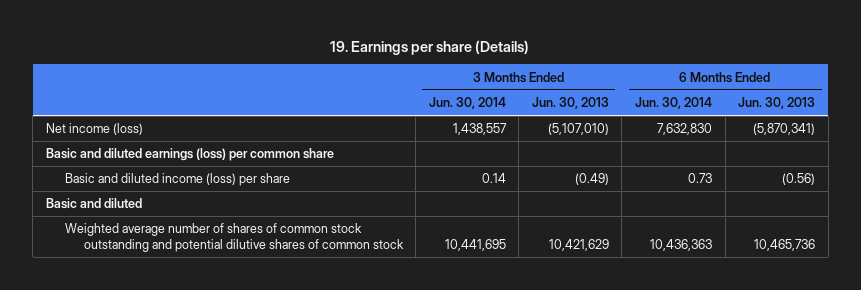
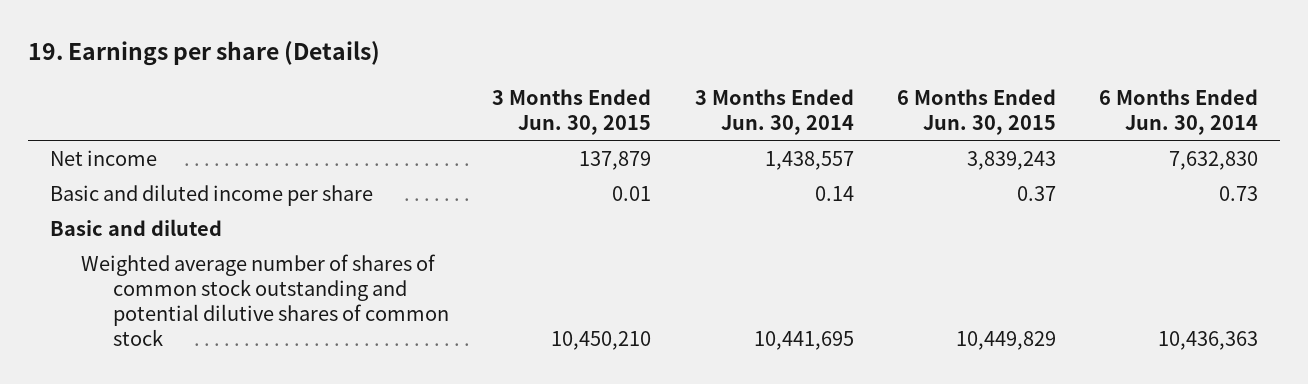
[531,96,609,109] Jun. 30, 2013 -> none
[738,96,816,109] Jun. 30, 2013 -> none
none -> [492,88,652,135] 3 Months Ended Jun. 30, 2015
none -> [896,88,1056,135] 6 Months Ended Jun. 30, 2015
[45,148,334,162] Basic and diluted earnings (loss) per common share -> none
[45,123,143,136] Net income (loss) -> [50,150,158,167] Net income
[64,173,290,187] Basic and diluted income (loss) per share -> [50,184,374,207] Basic and diluted income per share

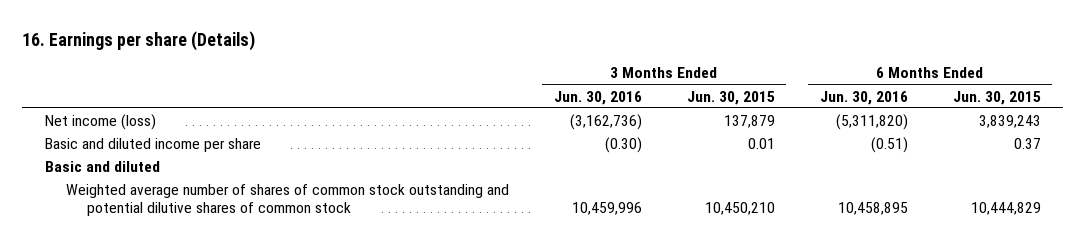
[28,40,381,66] 19. Earnings per share (Details) -> [22,30,256,51] 16. Earnings per share (Details)
[694,88,854,135] 3 Months Ended Jun. 30, 2014 -> none
[1099,88,1259,135] 6 Months Ended Jun. 30, 2014 -> none
none -> [553,90,642,105] Jun. 30, 2016
none -> [819,90,908,105] Jun. 30, 2016
[50,150,158,167] Net income -> [44,114,156,131] Net income (loss)
[955,330,1056,350] 10,449,829 -> [970,202,1041,216] 10,444,829

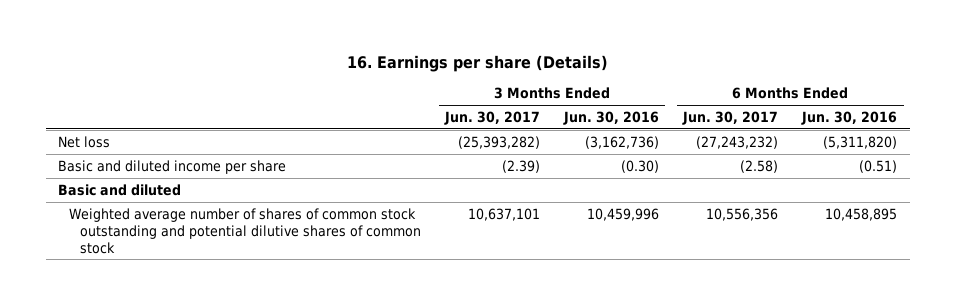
[686,90,775,105] Jun. 30, 2015 -> none
[952,90,1041,105] Jun. 30, 2015 -> none
none -> [443,110,540,125] Jun. 30, 2017
none -> [682,110,779,125] Jun. 30, 2017
[44,114,156,131] Net income (loss) -> [58,135,111,148] Net loss

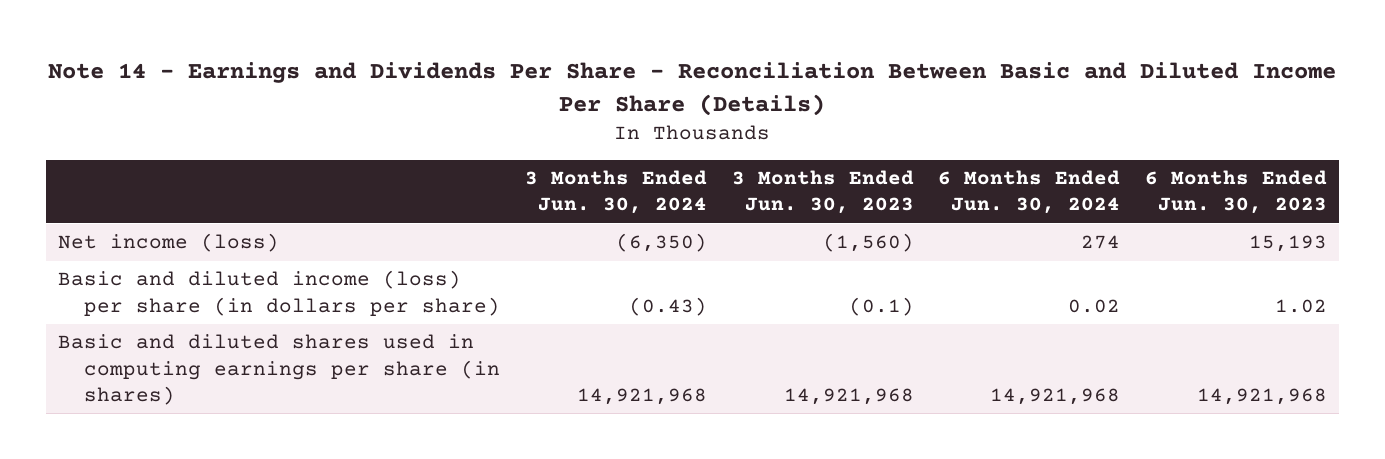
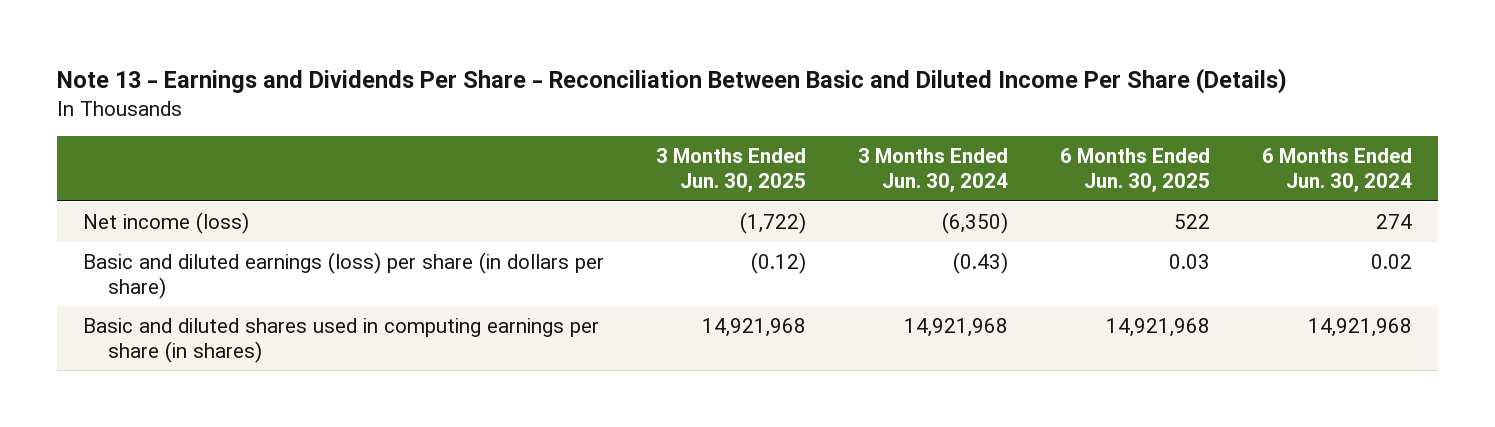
[48,62,1337,116] Note 14 - Earnings and Dividends Per Share - Reconciliation Between Basic and Diluted Income Per Share (Details) -> [56,68,1287,95] Note 13 - Earnings and Dividends Per Share - Reconciliation Between Basic and Diluted Income Per Share (Details)
[731,170,914,215] 3 Months Ended Jun. 30, 2023 -> none
[1144,170,1327,215] 6 Months Ended Jun. 30, 2023 -> none
none -> [655,148,806,193] 3 Months Ended Jun. 30, 2025
none -> [1060,148,1211,193] 6 Months Ended Jun. 30, 2025
[58,270,501,316] Basic and diluted income (loss) per share (in dollars per share) -> [82,252,604,299] Basic and diluted earnings (loss) per share (in dollars per share)

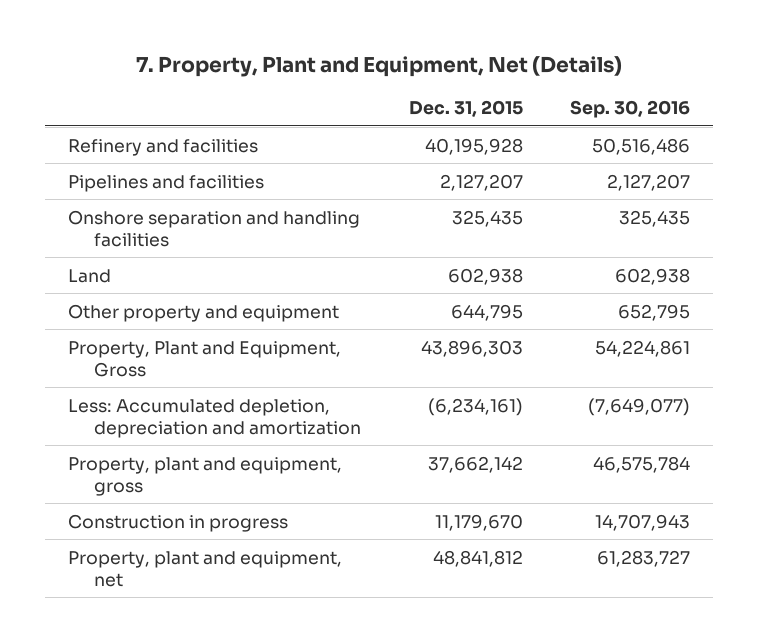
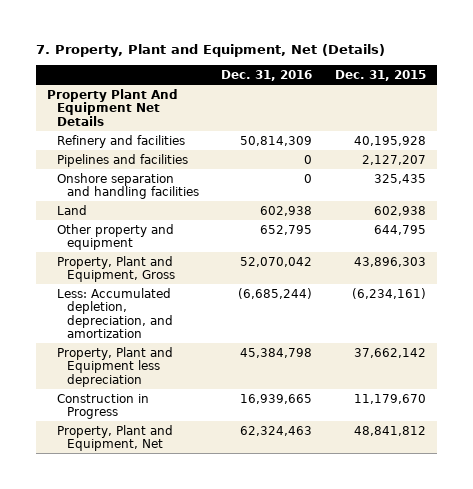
[569,100,690,119] Sep. 30, 2016 -> none
none -> [221,69,313,81] Dec. 31, 2016
none -> [47,88,179,126] Property Plant And Equipment Net Details
[68,398,362,438] Less: Accumulated depletion, depreciation and amortization -> [57,287,173,339] Less: Accumulated depletion, depreciation, and amortization
[68,456,343,496] Property, plant and equipment, gross -> [57,346,174,387] Property, Plant and Equipment less depreciation
[68,513,289,532] Construction in progress -> [57,393,150,420] Construction in Progress
[68,550,343,587] Property, plant and equipment, net -> [57,424,174,452] Property, Plant and Equipment, Net

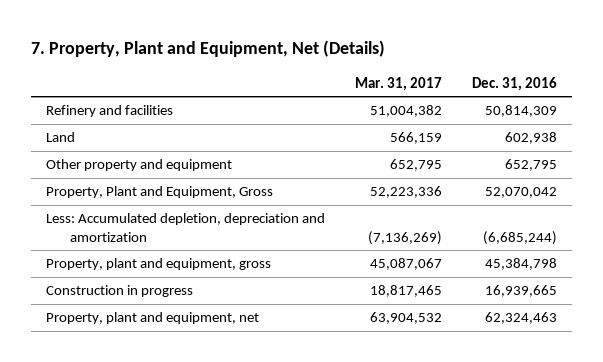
[334,69,426,81] Dec. 31, 2015 -> none
none -> [355,76,443,91] Mar. 31, 2017
[47,88,179,126] Property Plant And Equipment Net Details -> none
[57,153,189,167] Pipelines and facilities -> none
[57,172,199,200] Onshore separation and handling facilities -> none
[57,287,173,339] Less: Accumulated depletion, depreciation, and amortization -> [45,213,325,242] Less: Accumulated depletion, depreciation and amortization
[57,346,174,387] Property, Plant and Equipment less depreciation -> [45,258,271,271] Property, plant and equipment, gross
[57,393,150,420] Construction in Progress -> [45,285,193,298] Construction in progress
[57,424,174,452] Property, Plant and Equipment, Net -> [45,312,259,325] Property, plant and equipment, net

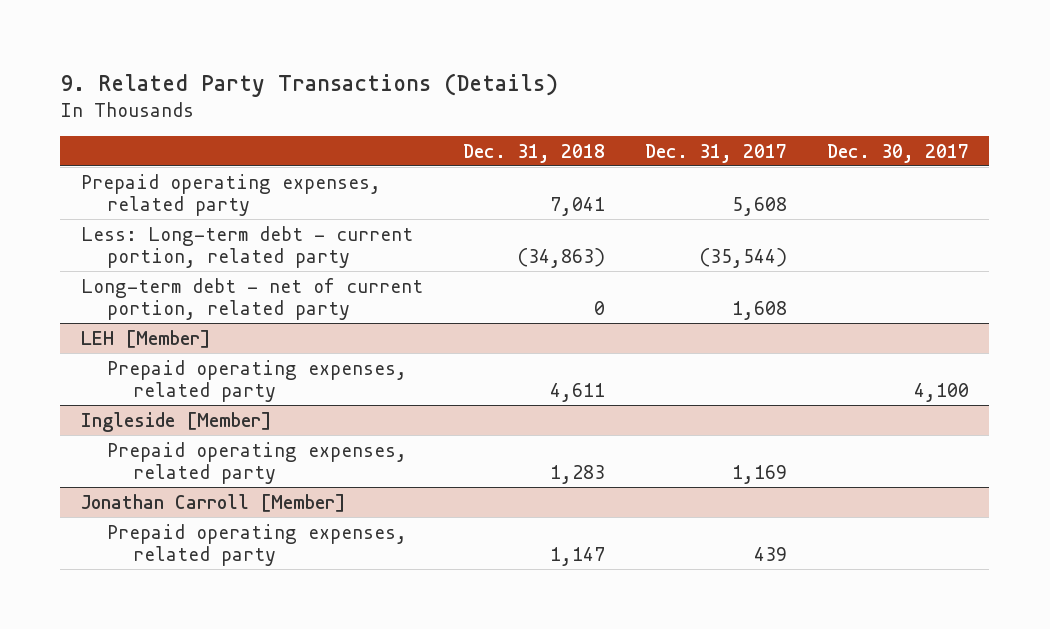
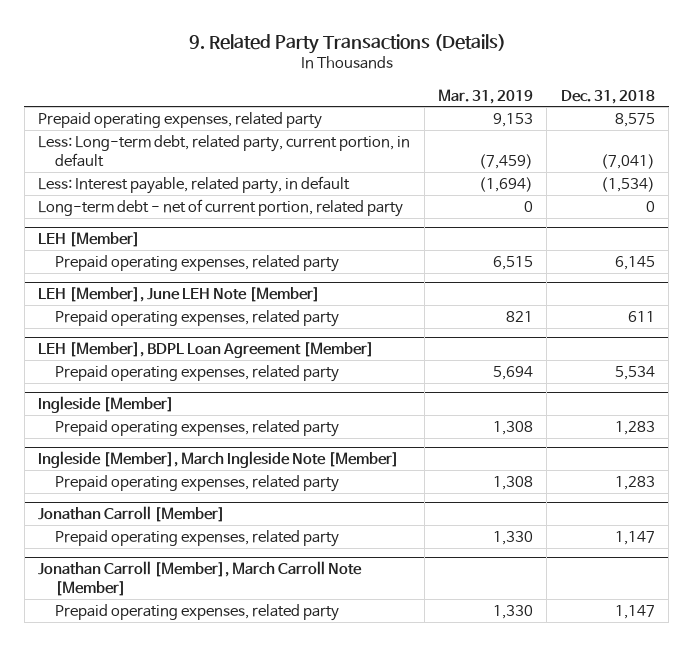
[645,143,788,163] Dec. 31, 2017 -> none
[827,143,970,163] Dec. 30, 2017 -> none
none -> [438,88,534,104] Mar. 31, 2019
[549,197,605,217] 7,041 -> [614,112,655,127] 8,575
[80,225,413,269] Less: Long-term debt - current portion, related party -> [38,134,411,167] Less: Long-term debt, related party, current portion, in default
[516,248,605,269] (34,863) -> [600,153,655,169] (7,041)
none -> [38,175,351,194] Less: Interest payable, related party, in default
[549,383,605,403] 4,611 -> [614,255,655,270] 6,145
none -> [38,287,321,303] LEH [Member], June LEH Note [Member]
none -> [55,309,340,327] Prepaid operating expenses, related party
none -> [38,342,375,359] LEH [Member], BDPL Loan Agreement [Member]
none -> [55,364,340,382] Prepaid operating expenses, related party
none -> [38,451,400,469] Ingleside [Member], March Ingleside Note [Member]
none -> [55,474,340,492] Prepaid operating expenses, related party
none -> [38,561,363,597] Jonathan Carroll [Member], March Carroll Note [Member]
none -> [55,603,340,621] Prepaid operating expenses, related party

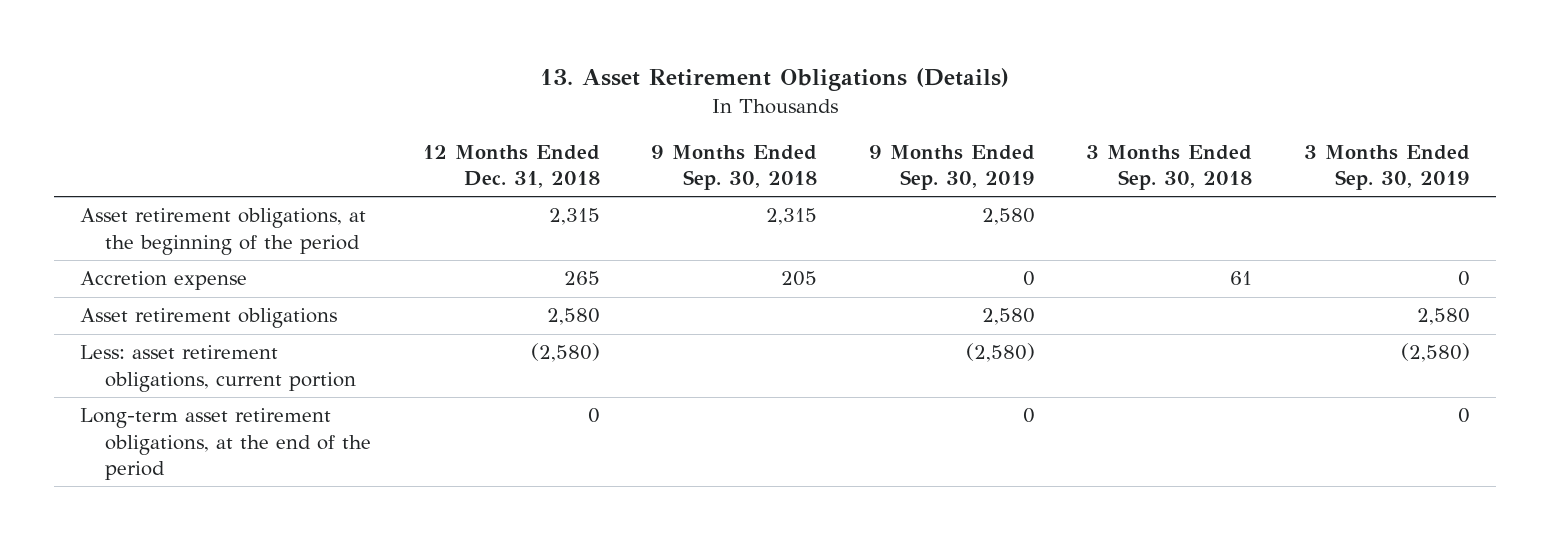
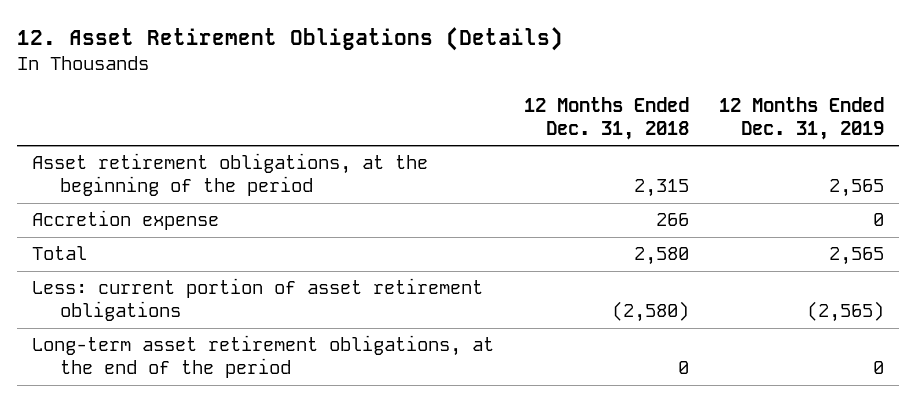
[539,68,1009,92] 13. Asset Retirement Obligations (Details) -> [17,27,564,52] 12. Asset Retirement Obligations (Details)
[651,144,818,191] 9 Months Ended Sep. 30, 2018 -> none
[868,144,1035,191] 9 Months Ended Sep. 30, 2019 -> none
[1086,144,1253,191] 3 Months Ended Sep. 30, 2018 -> none
[1304,144,1471,191] 3 Months Ended Sep. 30, 2019 -> none
none -> [719,96,885,140] 12 Months Ended Dec. 31, 2019
[563,271,600,286] 265 -> [656,213,690,227] 266
[79,308,337,329] Asset retirement obligations -> [32,246,88,261] Total
[79,345,357,392] Less: asset retirement obligations, current portion -> [32,278,484,322] Less: current portion of asset retirement obligations

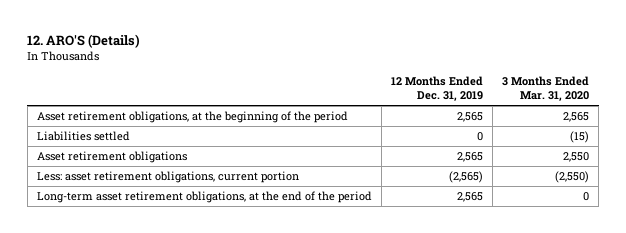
[17,27,564,52] 12. Asset Retirement Obligations (Details) -> [27,33,141,48] 12. ARO'S (Details)
[524,96,690,140] 12 Months Ended Dec. 31, 2018 -> none
none -> [502,76,590,102] 3 Months Ended Mar. 31, 2020
[32,210,220,231] Accretion expense -> none
none -> [36,131,130,142] Liabilities settled
[32,246,88,261] Total -> [36,151,187,164] Asset retirement obligations
[32,278,484,322] Less: current portion of asset retirement obligations -> [36,171,299,184] Less: asset retirement obligations, current portion
[873,361,885,375] 0 -> [456,192,483,203] 2,565

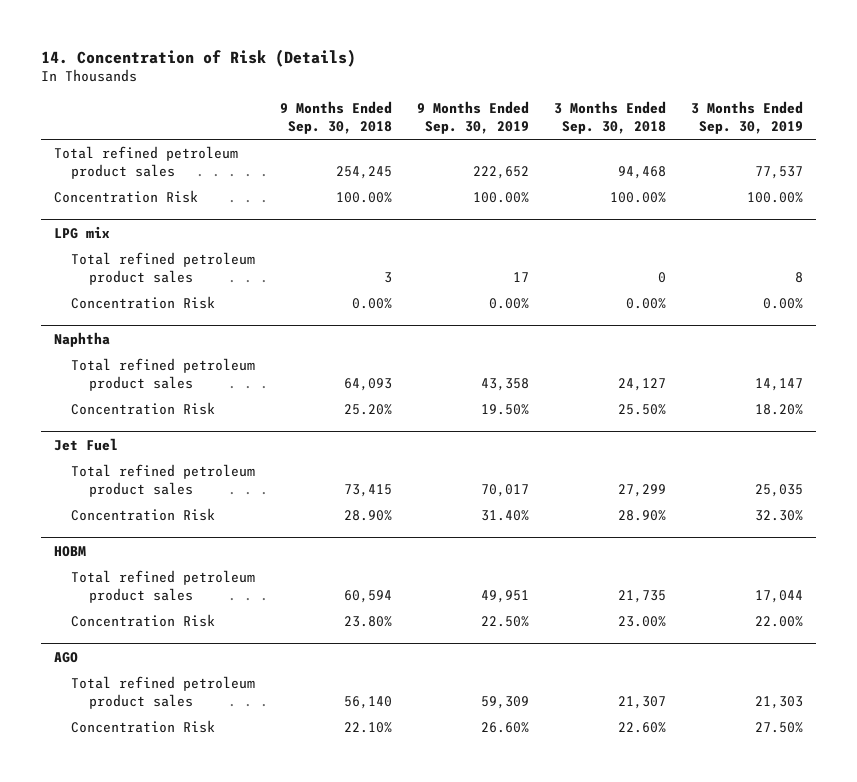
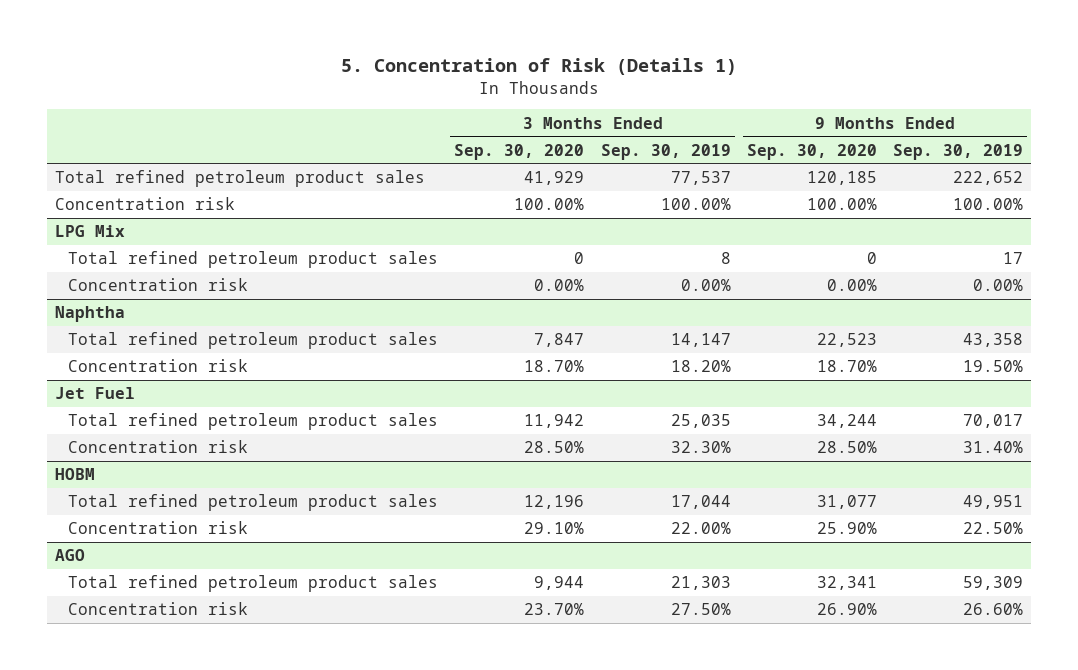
[41,48,357,67] 14. Concentration of Risk (Details) -> [341,57,738,75] 5. Concentration of Risk (Details 1)
[280,101,393,134] 9 Months Ended Sep. 30, 2018 -> none
[554,101,667,134] 3 Months Ended Sep. 30, 2018 -> none
none -> [454,143,585,160] Sep. 30, 2020
none -> [746,143,877,160] Sep. 30, 2020
[53,190,198,204] Concentration Risk -> [55,197,236,211] Concentration risk
[53,225,110,239] LPG mix -> [55,225,126,238] LPG Mix
[71,296,216,310] Concentration Risk -> [68,278,249,292] Concentration risk
[71,402,216,416] Concentration Risk -> [68,359,249,373] Concentration risk
[71,508,216,522] Concentration Risk -> [68,440,249,454] Concentration risk
[71,614,216,628] Concentration Risk -> [68,521,249,535] Concentration risk
[71,720,216,734] Concentration Risk -> [68,602,249,616] Concentration risk

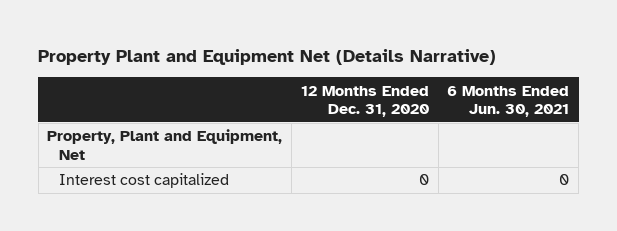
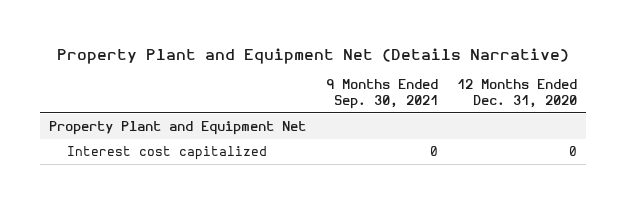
[447,85,570,117] 6 Months Ended Jun. 30, 2021 -> none
none -> [325,79,438,110] 9 Months Ended Sep. 30, 2021
[47,129,283,160] Property, Plant and Equipment, Net -> [49,121,307,136] Property Plant and Equipment Net

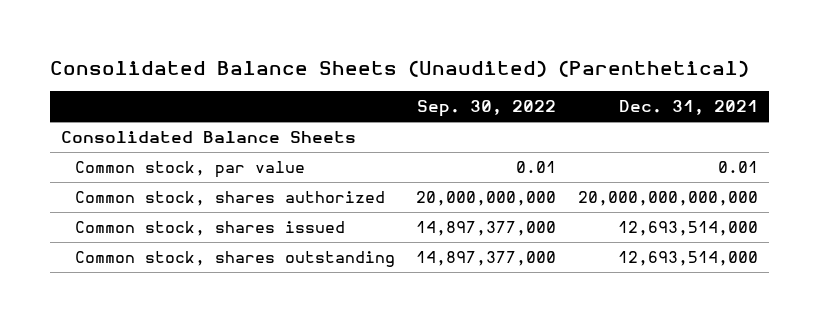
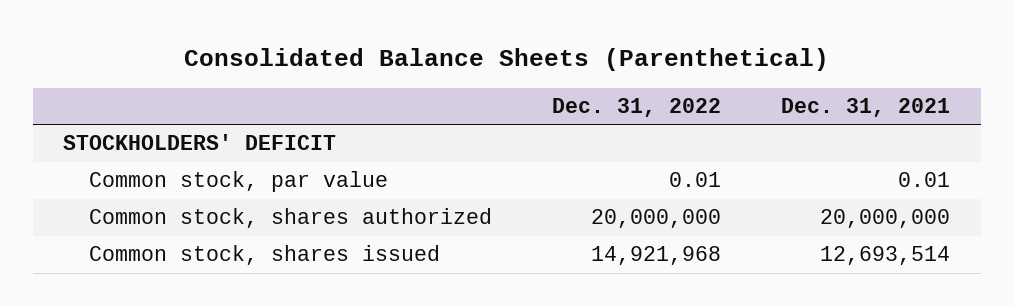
[50,60,750,78] Consolidated Balance Sheets (Unaudited) (Parenthetical) -> [183,48,829,72] Consolidated Balance Sheets (Parenthetical)
[417,100,557,118] Sep. 30, 2022 -> none
none -> [552,98,722,118] Dec. 31, 2022
[61,130,357,143] Consolidated Balance Sheets -> none
none -> [63,134,337,151] STOCKHOLDERS' DEFICIT
[74,250,395,267] Common stock, shares outstanding -> none
[577,190,758,206] 20,000,000,000,000 -> [820,209,951,229] 20,000,000
[617,220,758,236] 12,693,514,000 -> [820,246,951,266] 12,693,514

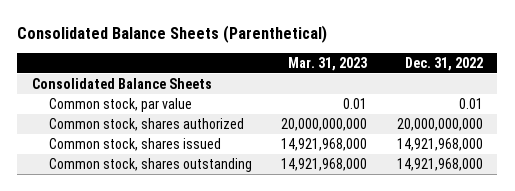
[781,98,951,118] Dec. 31, 2021 -> none
none -> [288,56,368,71] Mar. 31, 2023
[63,134,337,151] STOCKHOLDERS' DEFICIT -> none
none -> [32,78,213,90] Consolidated Balance Sheets
[591,209,722,229] 20,000,000 -> [396,118,483,132] 20,000,000,000
[591,246,722,266] 14,921,968 -> [396,138,483,152] 14,921,968,000
none -> [48,158,252,173] Common stock, shares outstanding

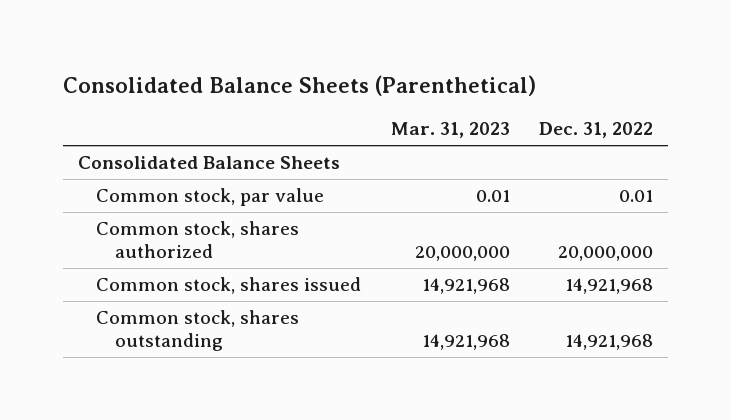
[281,118,368,132] 20,000,000,000 -> [414,245,510,261] 20,000,000
[396,118,483,132] 20,000,000,000 -> [558,245,654,261] 20,000,000
[281,138,368,152] 14,921,968,000 -> [421,278,510,295] 14,921,968
[396,138,483,152] 14,921,968,000 -> [565,278,654,295] 14,921,968
[281,158,368,172] 14,921,968,000 -> [421,333,510,350] 14,921,968
[396,158,483,172] 14,921,968,000 -> [565,333,654,350] 14,921,968

